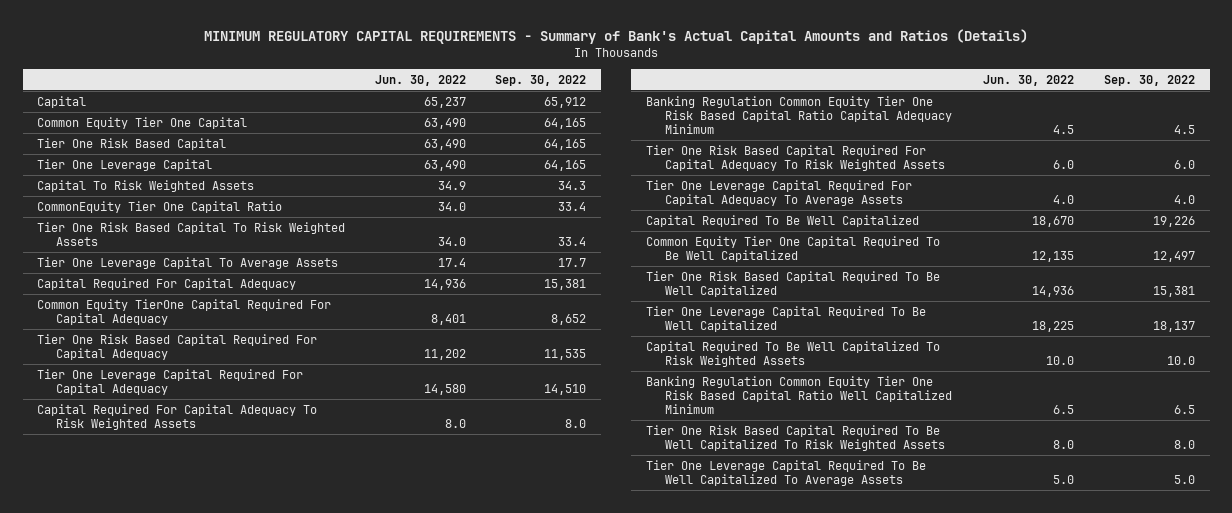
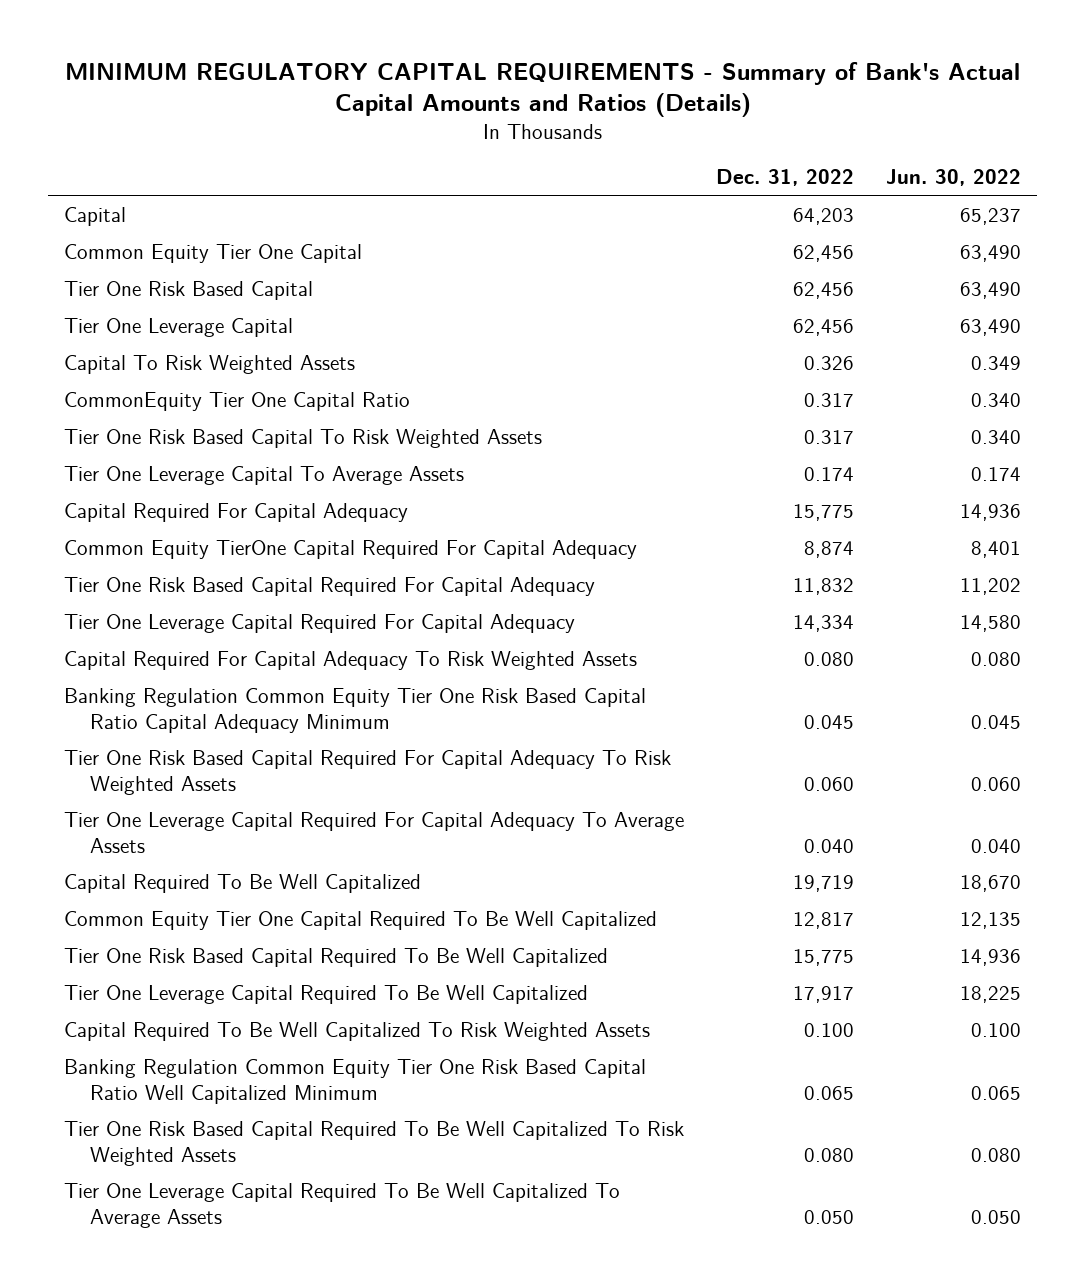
[495,74,587,86] Sep. 30, 2022 -> none
none -> [716,169,855,187] Dec. 31, 2022
[437,180,466,190] 34.9 -> [971,356,1022,371] 0.349
[437,201,466,211] 34.0 -> [971,393,1022,408] 0.340
[437,236,466,246] 34.0 -> [971,430,1022,445] 0.340
[437,257,466,267] 17.4 -> [971,467,1022,482] 0.174
[444,418,466,428] 8.0 -> [971,652,1022,667] 0.080
[1053,124,1075,134] 4.5 -> [971,714,1022,729] 0.045
[1053,159,1075,169] 6.0 -> [971,776,1022,791] 0.060
[1053,194,1075,204] 4.0 -> [971,838,1022,853] 0.040
[1046,355,1075,365] 10.0 -> [971,1023,1022,1038] 0.100
[1053,404,1075,414] 6.5 -> [971,1085,1022,1100] 0.065
[1053,439,1075,449] 8.0 -> [971,1147,1022,1162] 0.080
[1053,474,1075,484] 5.0 -> [971,1209,1022,1224] 0.050

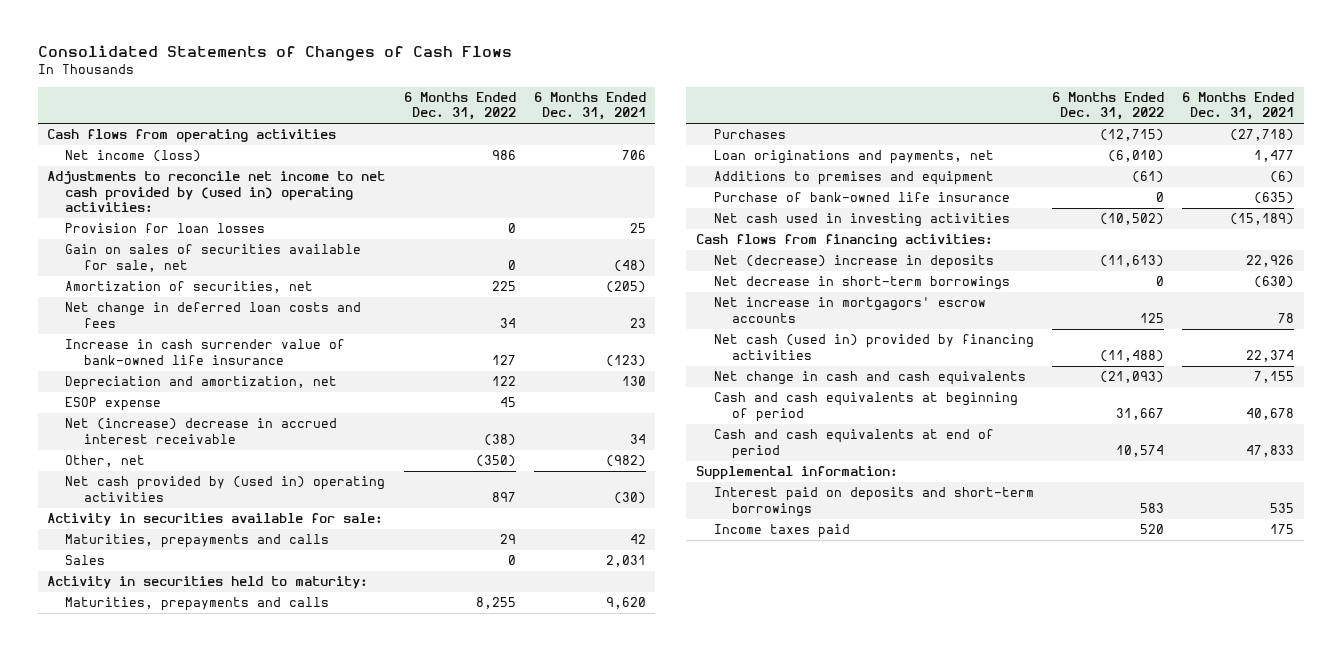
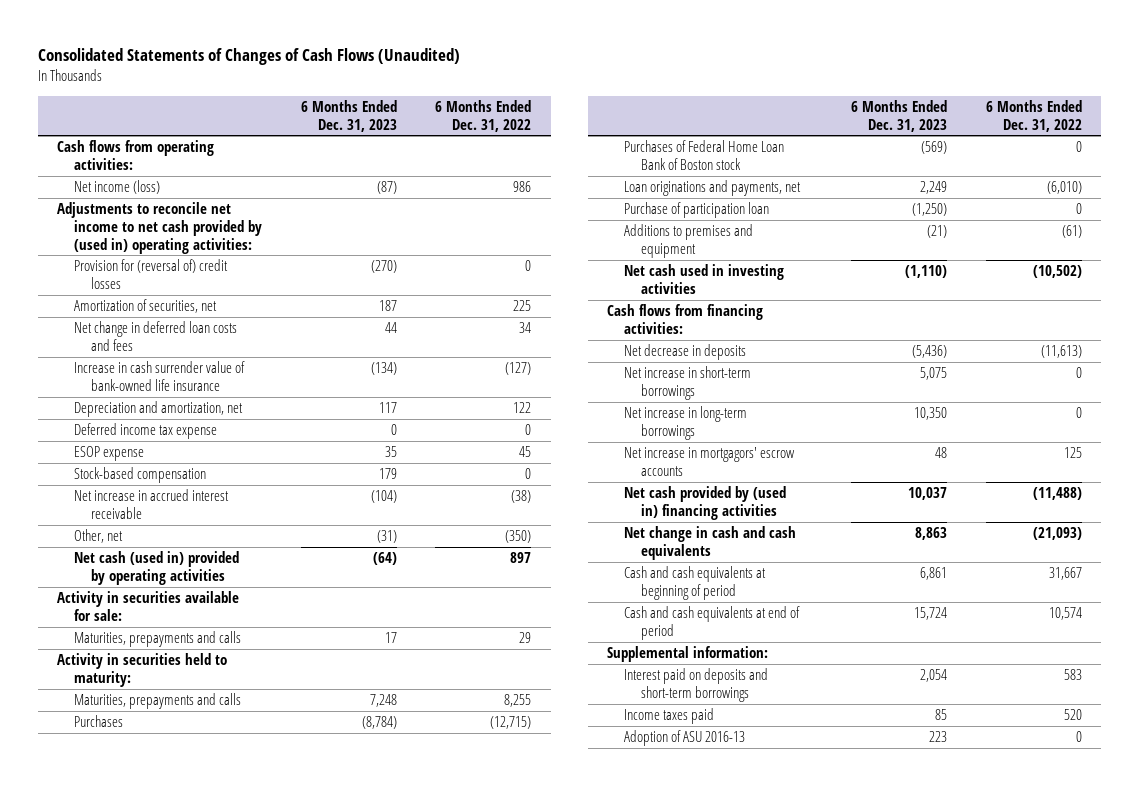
[38,45,513,62] Consolidated Statements of Changes of Cash Flows -> [37,47,460,65] Consolidated Statements of Changes of Cash Flows (Unaudited)
[534,91,647,121] 6 Months Ended Dec. 31, 2021 -> none
none -> [300,99,397,132] 6 Months Ended Dec. 31, 2023
[47,129,337,144] Cash flows from operating activities -> [56,140,214,171] Cash flows from operating activities:
[65,244,362,272] Gain on sales of securities available for sale, net -> none
[65,223,266,234] Provision for loan losses -> [74,259,229,290] Provision for (reversal of) credit losses
[491,354,516,365] 127 -> [505,362,532,376] (127)
none -> [74,423,218,440] Deferred income tax expense
none -> [74,467,207,484] Stock-based compensation
[65,418,338,444] Net (increase) decrease in accrued interest receivable -> [74,489,230,520] Net increase in accrued interest receivable
[65,476,386,502] Net cash provided by (used in) operating activities -> [74,551,240,586] Net cash (used in) provided by operating activities
[65,555,106,566] Sales -> none
none -> [624,140,785,171] Purchases of Federal Home Loan Bank of Boston stock
none -> [624,202,770,219] Purchase of participation loan
[713,192,1010,203] Purchase of bank-owned life insurance -> none
[713,255,994,270] Net (decrease) increase in deposits -> [624,344,747,361] Net decrease in deposits
[713,276,1010,291] Net decrease in short-term borrowings -> [624,366,752,401] Net increase in short-term borrowings
none -> [624,406,748,441] Net increase in long-term borrowings
[713,334,1034,360] Net cash (used in) provided by financing activities -> [624,486,787,521] Net cash provided by (used in) financing activities
none -> [624,730,746,747] Adoption of ASU 2016-13

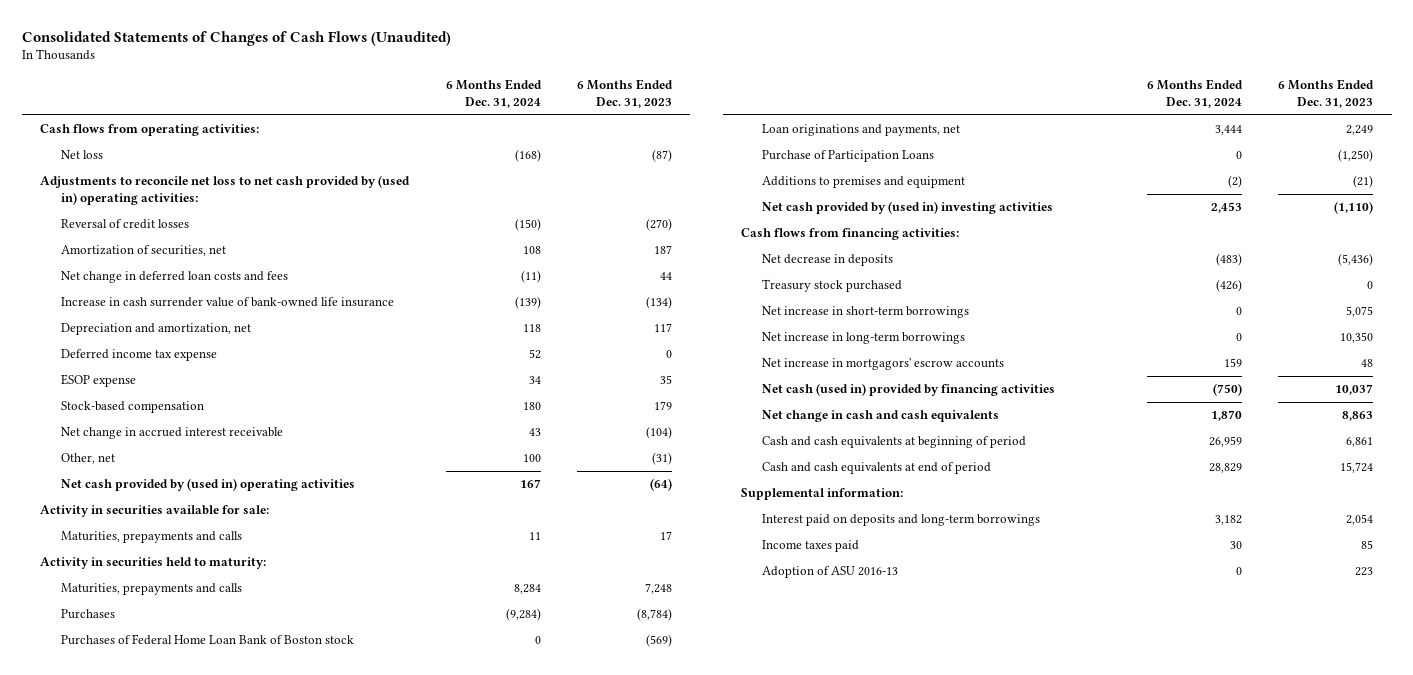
[435,99,532,132] 6 Months Ended Dec. 31, 2022 -> none
none -> [445,79,542,109] 6 Months Ended Dec. 31, 2024
[74,180,161,195] Net income (loss) -> [60,150,103,160] Net loss
[56,202,263,254] Adjustments to reconcile net income to net cash provided by (used in) operating activities: -> [39,175,410,206] Adjustments to reconcile net loss to net cash provided by (used in) operating activities:
[74,259,229,290] Provision for (reversal of) credit losses -> [60,219,189,230] Reversal of credit losses
[74,489,230,520] Net increase in accrued interest receivable -> [60,427,283,440] Net change in accrued interest receivable
[74,551,240,586] Net cash (used in) provided by operating activities -> [60,478,355,492] Net cash provided by (used in) operating activities
[624,202,770,219] Purchase of participation loan -> [761,150,934,163] Purchase of Participation Loans
[624,264,785,295] Net cash used in investing activities -> [761,201,1053,215] Net cash provided by (used in) investing activities
none -> [761,279,902,293] Treasury stock purchased
[624,486,787,521] Net cash provided by (used in) financing activities -> [761,383,1055,397] Net cash (used in) provided by financing activities
[624,668,769,703] Interest paid on deposits and short-term borrowings -> [761,514,1040,527] Interest paid on deposits and long-term borrowings

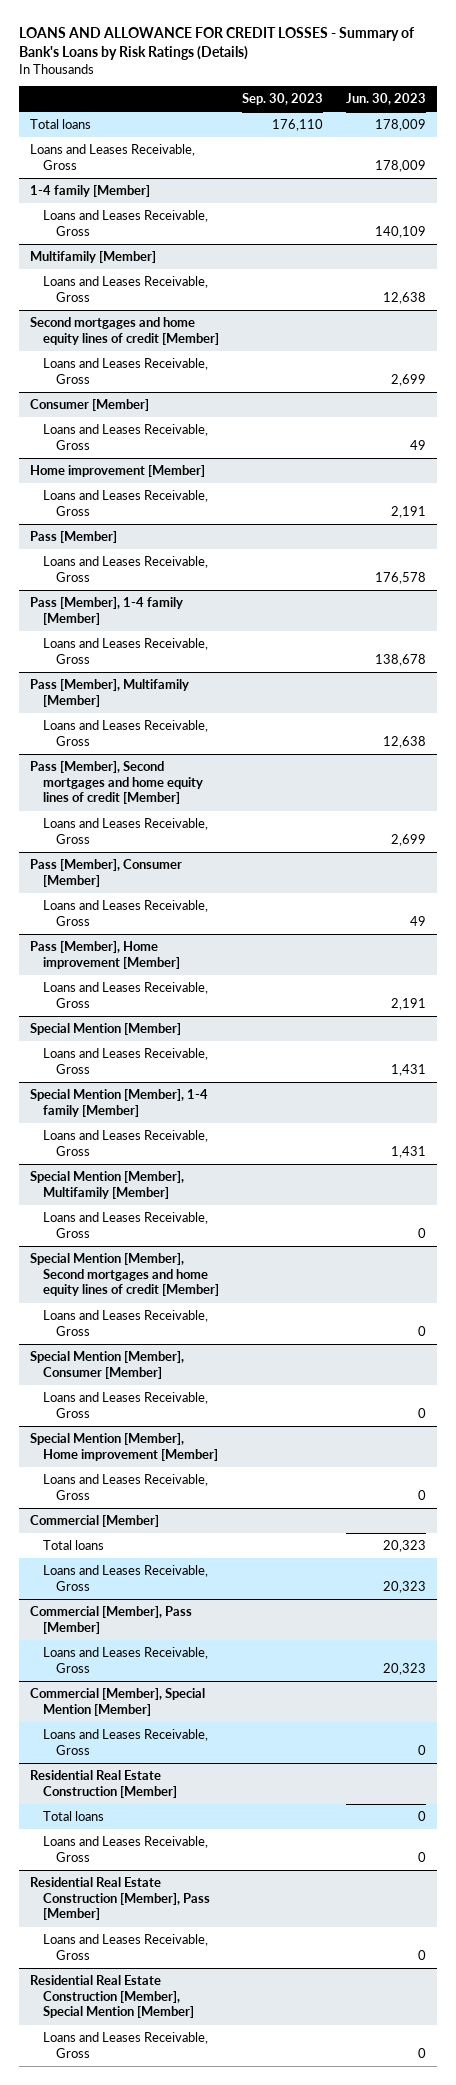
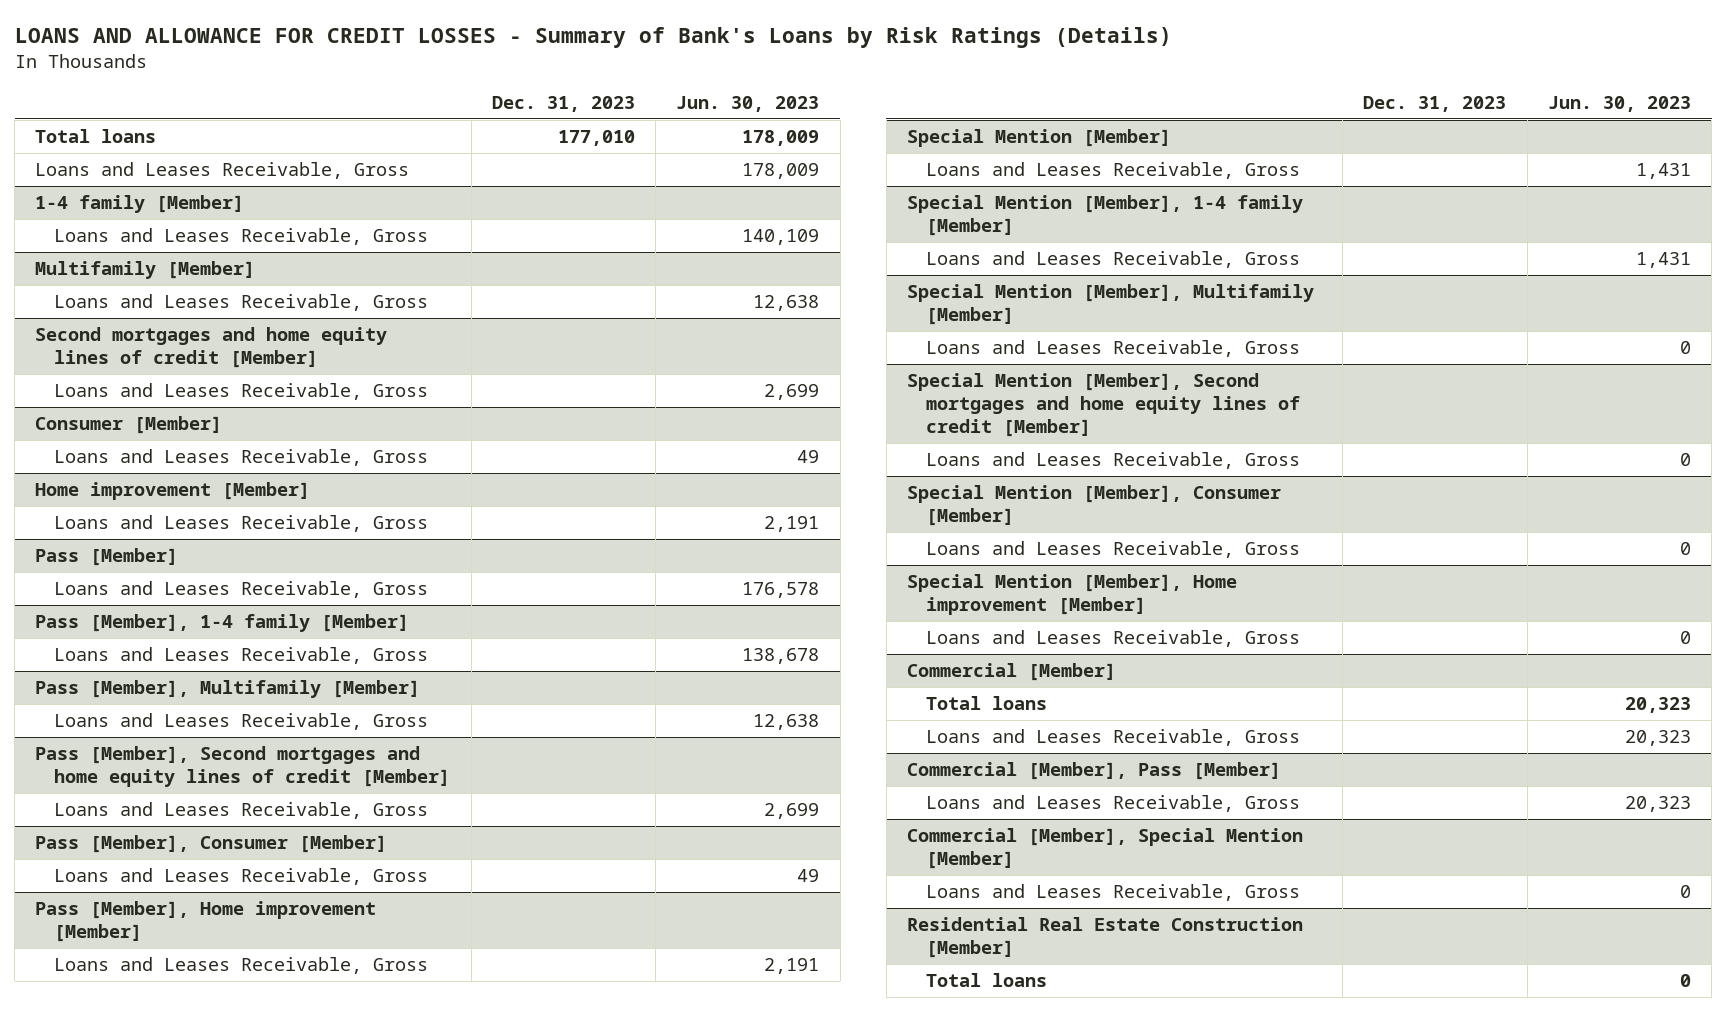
[241,93,323,106] Sep. 30, 2023 -> none
none -> [491,96,635,113] Dec. 31, 2023
[43,1836,209,1862] Loans and Leases Receivable, Gross -> none
[30,1877,211,1921] Residential Real Estate Construction [Member], Pass [Member] -> none
[43,1934,209,1960] Loans and Leases Receivable, Gross -> none
[30,1975,195,2019] Residential Real Estate Construction [Member], Special Mention [Member] -> none
[43,2032,209,2058] Loans and Leases Receivable, Gross -> none

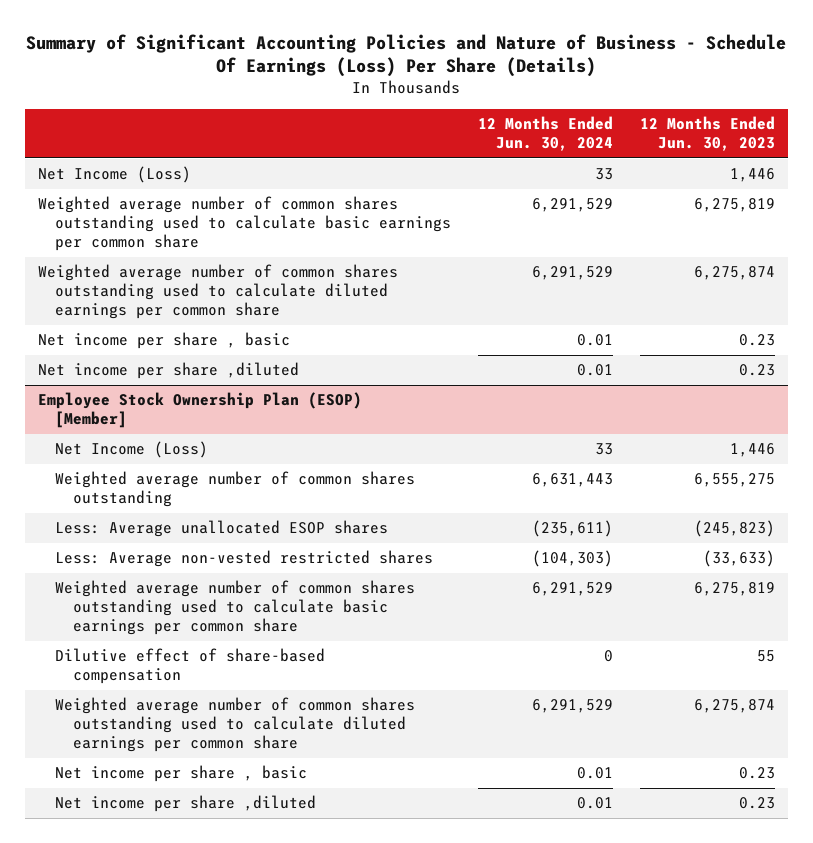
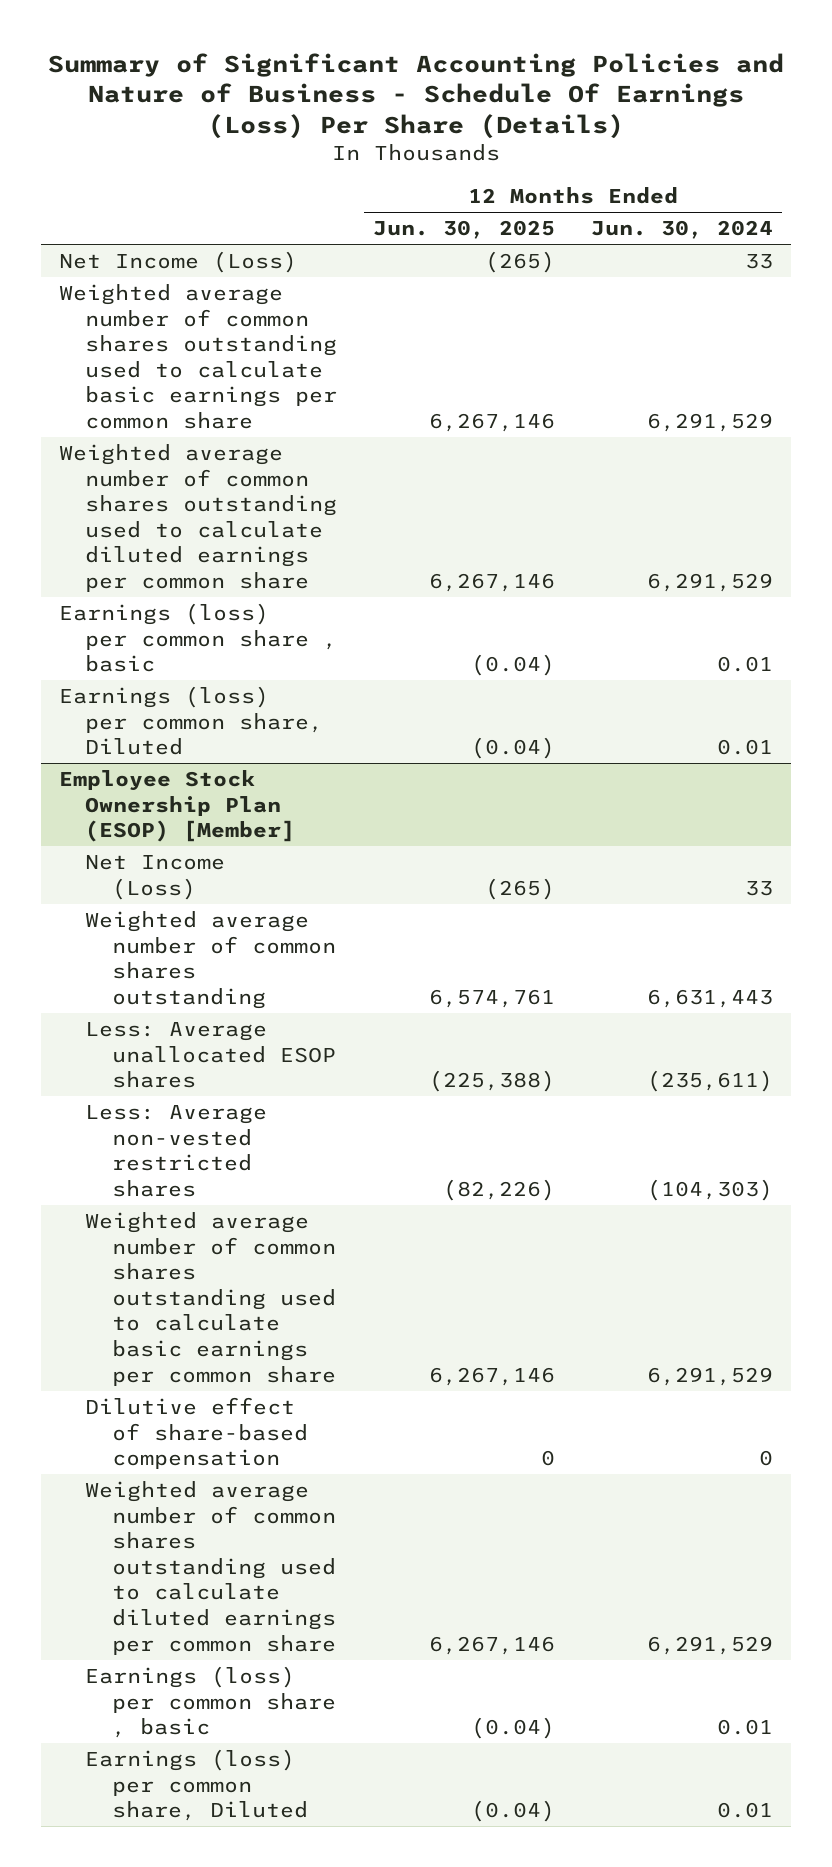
[639,116,775,152] 12 Months Ended Jun. 30, 2023 -> none
none -> [373,220,556,240] Jun. 30, 2025
[37,332,290,350] Net income per share , basic -> [58,603,338,673] Earnings (loss) per common share , basic
[37,362,299,380] Net income per share ,diluted -> [58,686,324,756] Earnings (loss) per common share, Diluted
[55,765,308,783] Net income per share , basic -> [85,1666,337,1739] Earnings (loss) per common share , basic
[55,795,317,813] Net income per share ,diluted -> [85,1749,309,1822] Earnings (loss) per common share, Diluted

